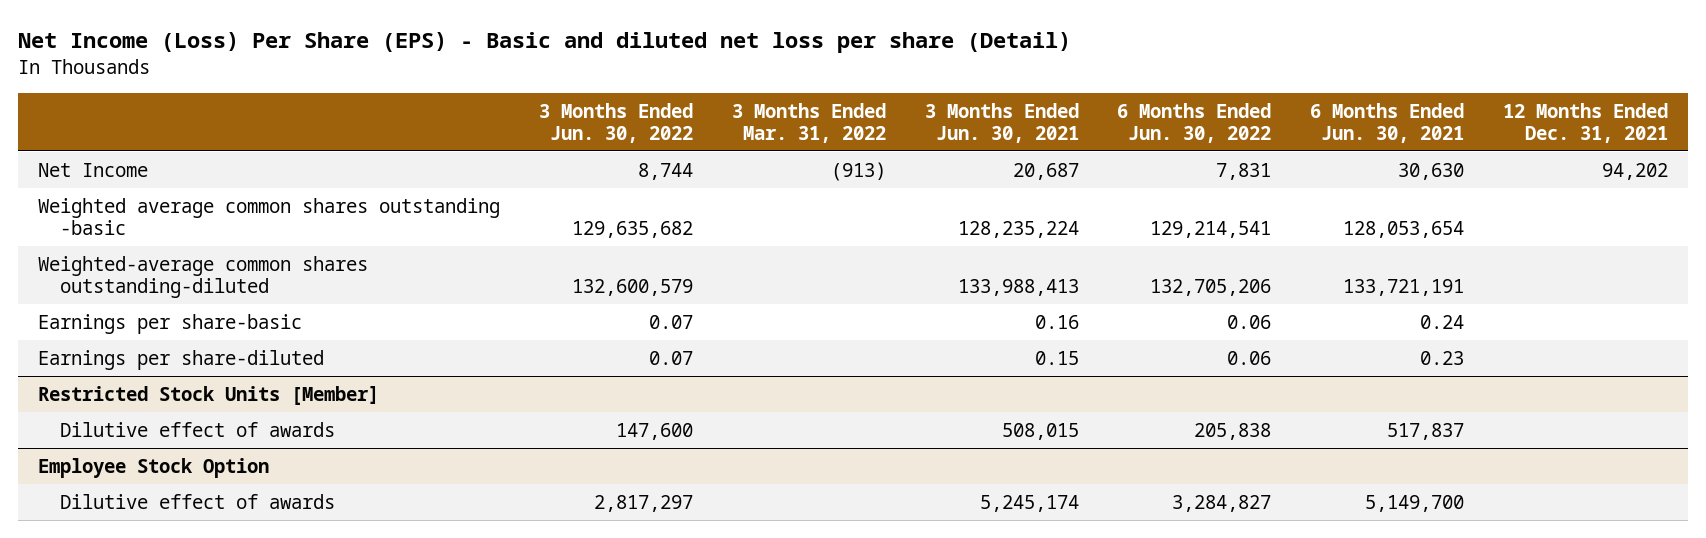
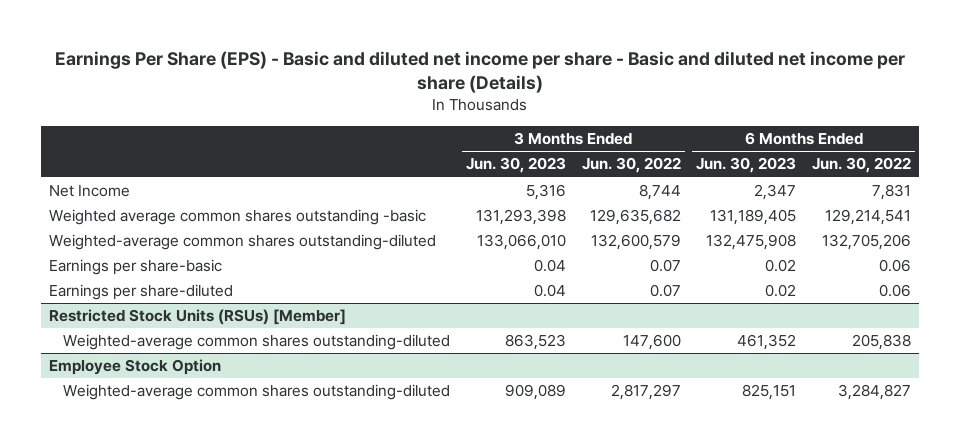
[18,32,1072,54] Net Income (Loss) Per Share (EPS) - Basic and diluted net loss per share (Detail) -> [54,51,905,94] Earnings Per Share (EPS) - Basic and diluted net income per share - Basic and diluted net income per share (Details)
[731,102,886,143] 3 Months Ended Mar. 31, 2022 -> none
[924,102,1079,143] 3 Months Ended Jun. 30, 2021 -> none
[1310,102,1465,143] 6 Months Ended Jun. 30, 2021 -> none
[1503,102,1669,143] 12 Months Ended Dec. 31, 2021 -> none
none -> [466,157,567,174] Jun. 30, 2023
none -> [696,157,797,174] Jun. 30, 2023
[37,385,379,405] Restricted Stock Units [Member] -> [48,309,346,326] Restricted Stock Units (RSUs) [Member]
[60,421,336,437] Dilutive effect of awards -> [63,334,451,351] Weighted-average common shares outstanding-diluted
[60,493,336,509] Dilutive effect of awards -> [63,384,451,401] Weighted-average common shares outstanding-diluted

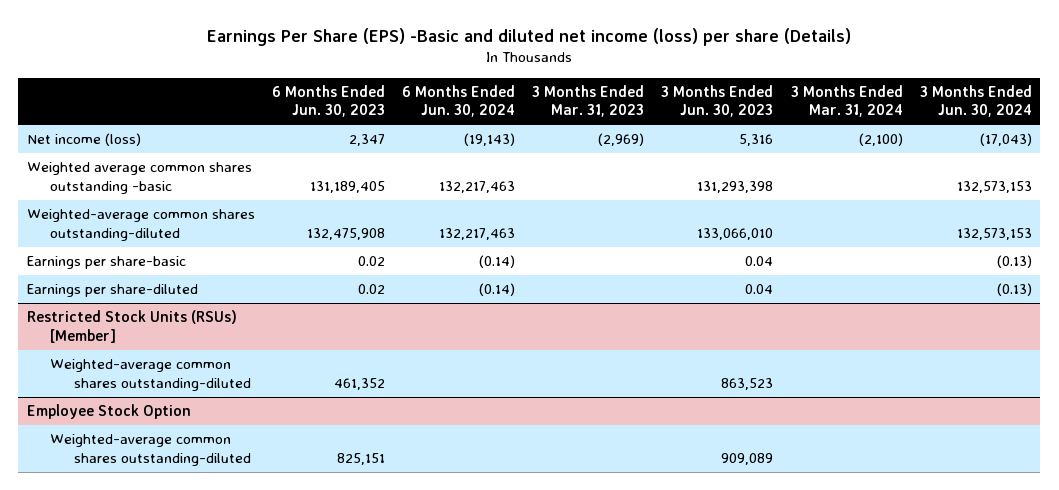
[54,51,905,94] Earnings Per Share (EPS) - Basic and diluted net income per share - Basic and diluted net income per share (Details) -> [207,28,852,47] Earnings Per Share (EPS) -Basic and diluted net income (loss) per share (Details)
[581,157,681,174] Jun. 30, 2022 -> none
[811,157,911,174] Jun. 30, 2022 -> none
none -> [402,84,516,118] 6 Months Ended Jun. 30, 2024
none -> [532,84,645,118] 3 Months Ended Mar. 31, 2023
none -> [790,84,903,118] 3 Months Ended Mar. 31, 2024
none -> [919,84,1032,118] 3 Months Ended Jun. 30, 2024
[48,185,130,198] Net Income -> [27,133,142,147] Net income (loss)

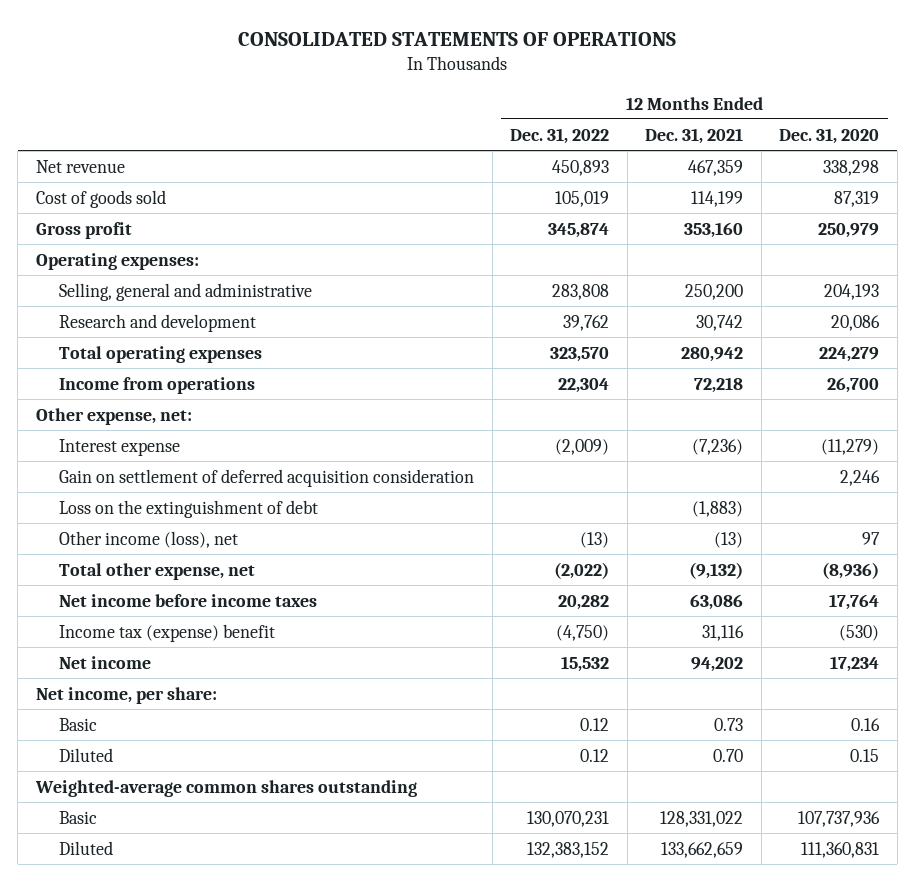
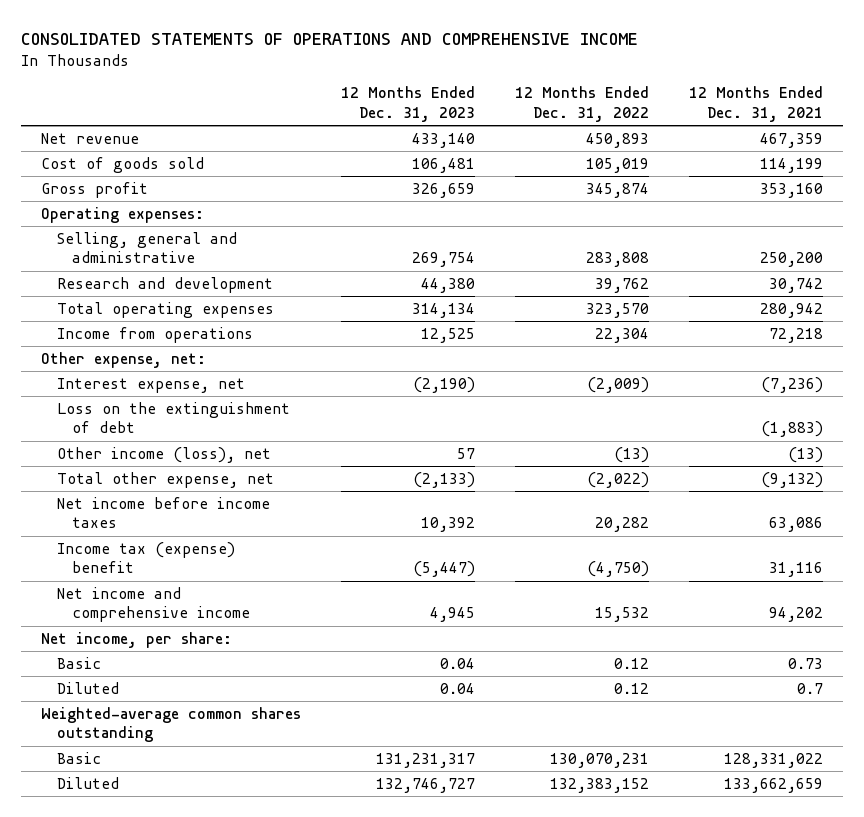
[238,31,677,46] CONSOLIDATED STATEMENTS OF OPERATIONS -> [21,32,639,45] CONSOLIDATED STATEMENTS OF OPERATIONS AND COMPREHENSIVE INCOME
[779,127,880,144] Dec. 31, 2020 -> none
none -> [341,86,476,123] 12 Months Ended Dec. 31, 2023
[59,468,475,487] Gain on settlement of deferred acquisition consideration -> none
[59,438,181,456] Interest expense -> [56,377,245,393] Interest expense, net
[59,655,152,669] Net income -> [56,586,251,623] Net income and comprehensive income
[713,748,744,762] 0.70 -> [797,682,824,694] 0.7

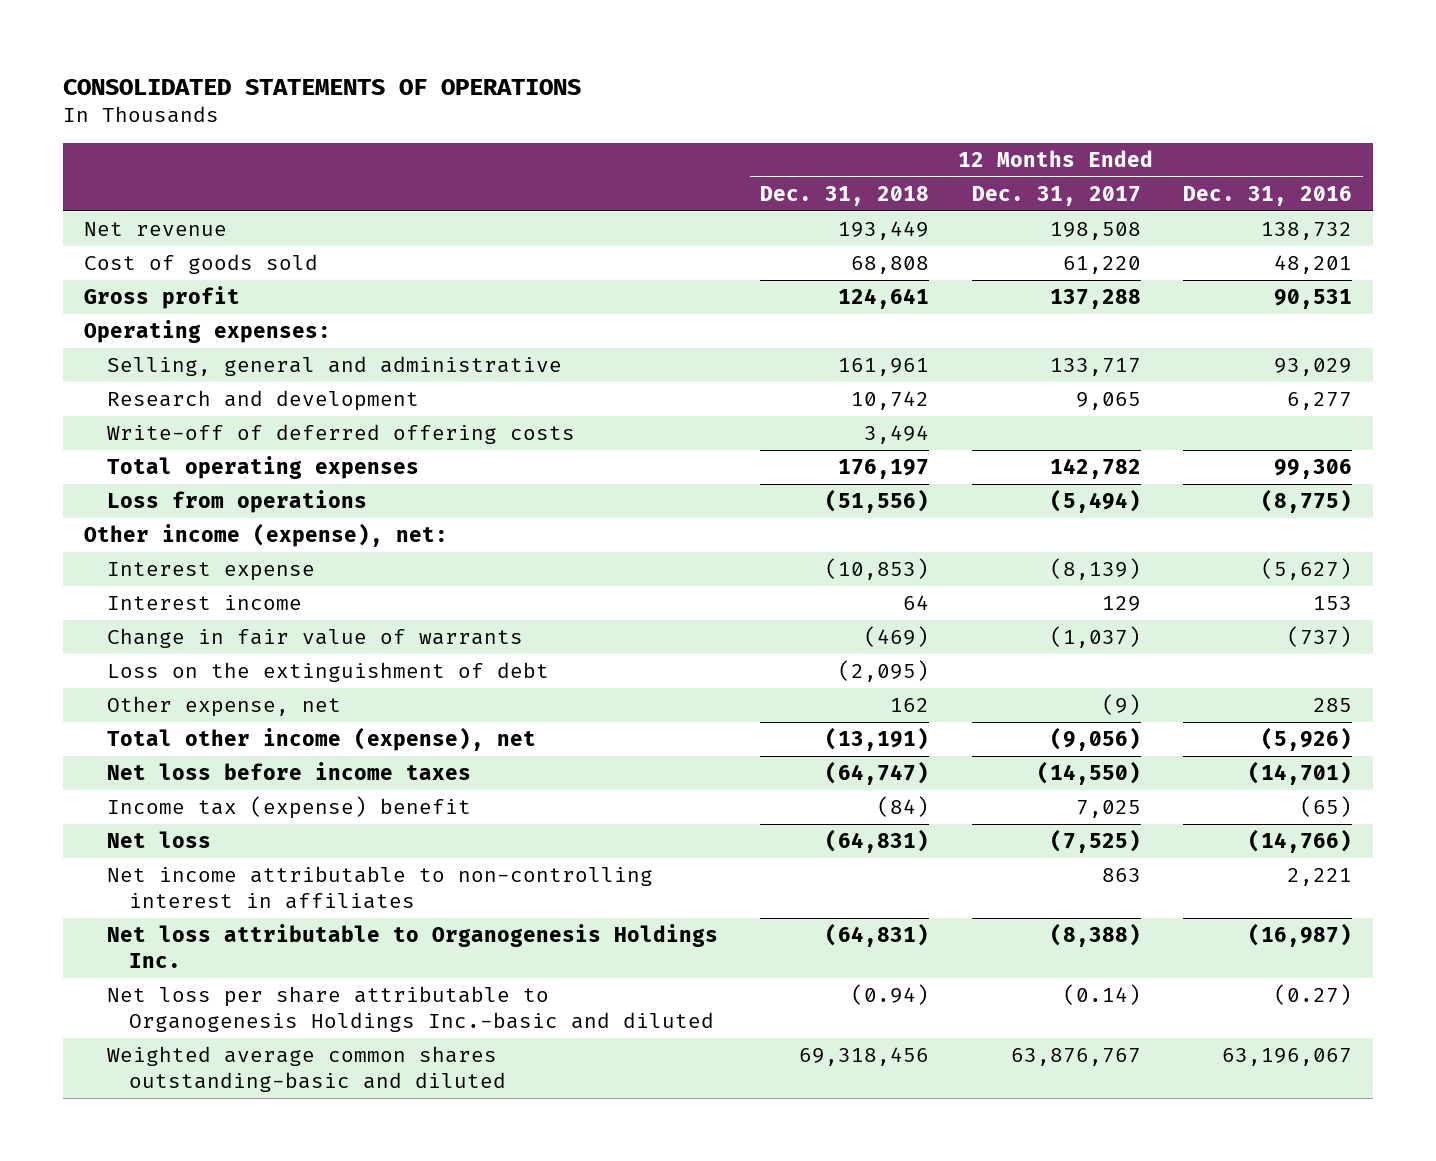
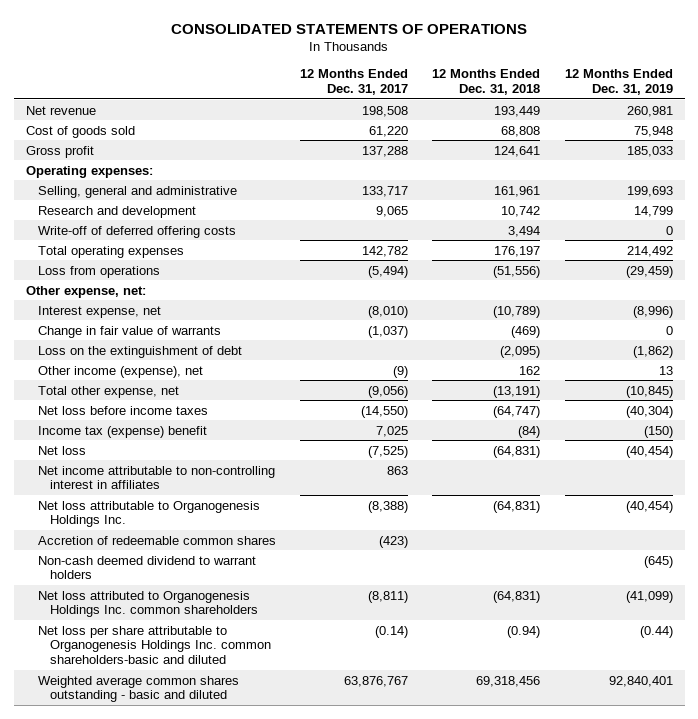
[1183,185,1353,206] Dec. 31, 2016 -> none
none -> [564,69,673,96] 12 Months Ended Dec. 31, 2019
[106,595,302,611] Interest income -> none
[84,523,449,548] Other income (expense), net: -> [25,285,146,298] Other expense, net:
[106,562,315,582] Interest expense -> [37,305,161,318] Interest expense, net
[825,558,930,581] (10,853) -> [493,305,541,318] (10,789)
[1049,558,1141,581] (8,139) -> [367,305,408,318] (8,010)
[106,696,341,718] Other expense, net -> [37,365,203,378] Other income (expense), net
[106,727,536,752] Total other income (expense), net -> [37,385,179,398] Total other expense, net
none -> [37,535,276,545] Accretion of redeemable common shares
none -> [37,555,256,580] Non-cash deemed dividend to warrant holders
none -> [37,590,258,618] Net loss attributed to Organogenesis Holdings Inc. common shareholders
[106,986,715,1033] Net loss per share attributable to Organogenesis Holdings Inc.-basic and diluted -> [37,625,271,665] Net loss per share attributable to Organogenesis Holdings Inc. common shareholders-basic and diluted
[106,1046,507,1093] Weighted average common shares outstanding-basic and diluted -> [37,675,239,703] Weighted average common shares outstanding - basic and diluted

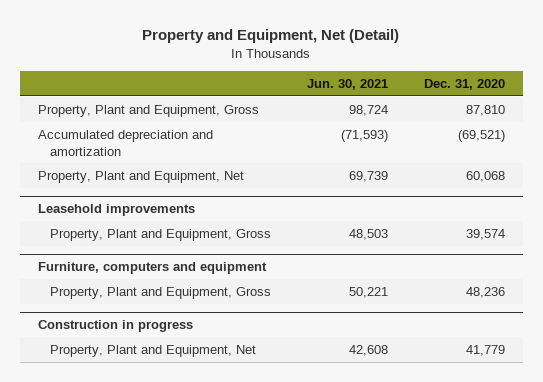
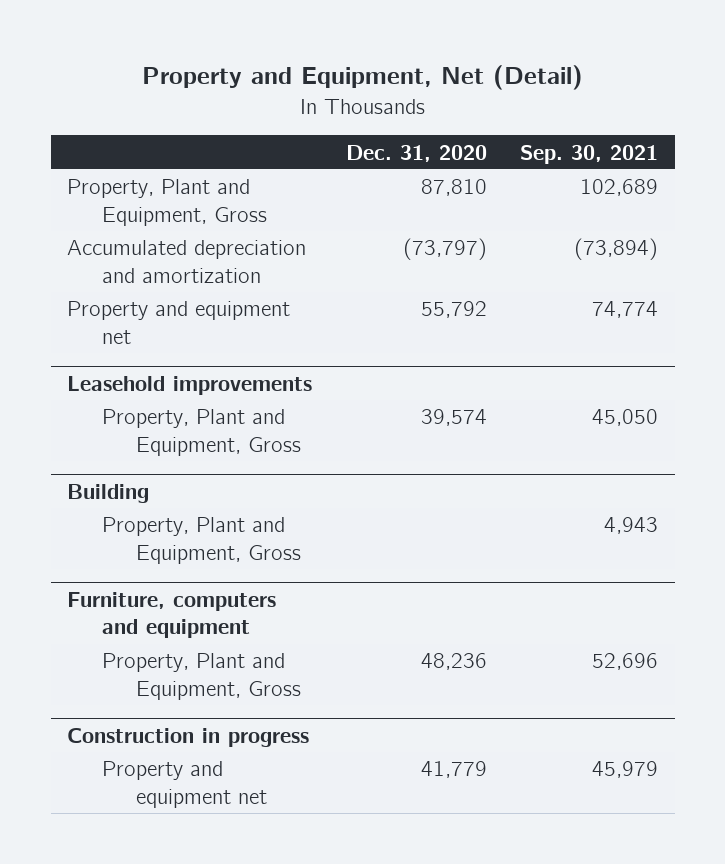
[307,78,389,90] Jun. 30, 2021 -> none
none -> [519,144,658,164] Sep. 30, 2021
[457,129,505,142] (69,521) -> [402,238,487,261] (73,797)
[37,170,244,183] Property, Plant and Equipment, Net -> [67,301,291,344] Property and equipment net
[465,170,505,182] 60,068 -> [420,301,487,319] 55,792
none -> [67,483,150,503] Building
none -> [101,517,301,564] Property, Plant and Equipment, Gross
[50,344,257,357] Property, Plant and Equipment, Net -> [101,761,267,808] Property and equipment net

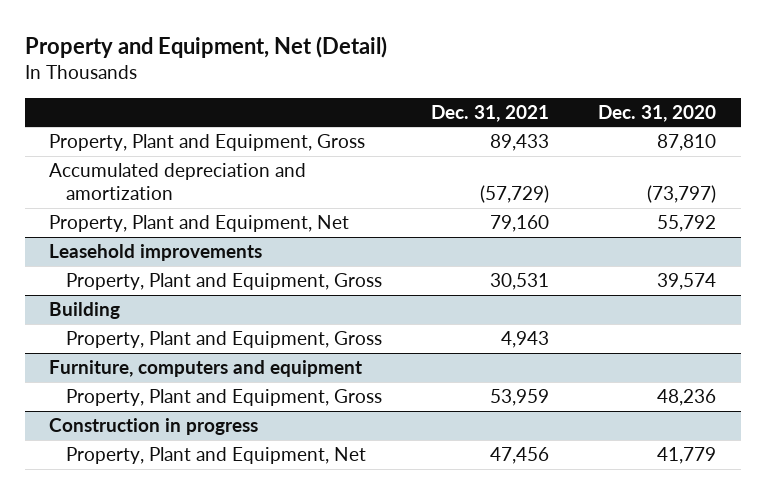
[519,144,658,164] Sep. 30, 2021 -> none
none -> [431,104,550,122] Dec. 31, 2021
[67,301,291,344] Property and equipment net -> [49,215,350,233] Property, Plant and Equipment, Net
[101,761,267,808] Property and equipment net -> [66,447,367,465] Property, Plant and Equipment, Net

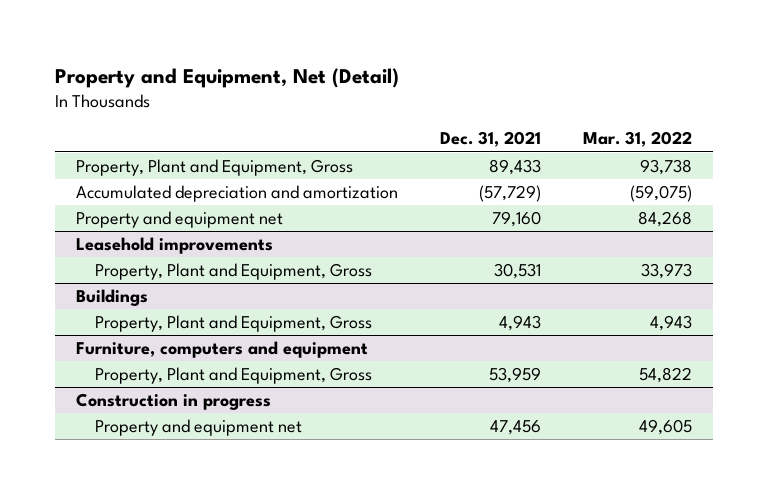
[598,104,717,122] Dec. 31, 2020 -> none
none -> [582,131,692,148] Mar. 31, 2022
[49,215,350,233] Property, Plant and Equipment, Net -> [75,211,283,229] Property and equipment net
[49,302,121,320] Building -> [75,289,148,307] Buildings
[66,447,367,465] Property, Plant and Equipment, Net -> [95,419,303,437] Property and equipment net

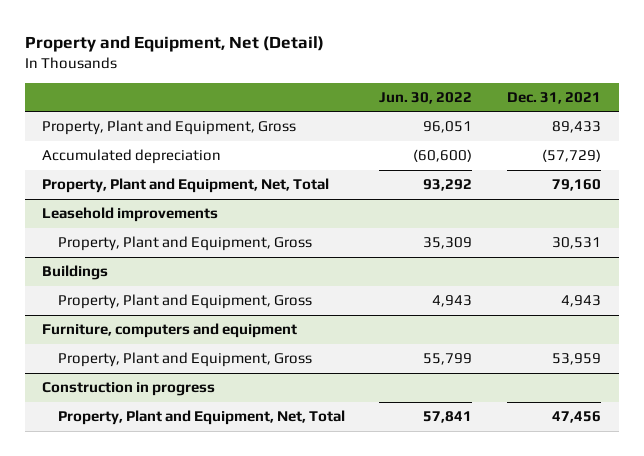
[582,131,692,148] Mar. 31, 2022 -> none
none -> [379,91,473,104] Jun. 30, 2022
[75,185,398,203] Accumulated depreciation and amortization -> [42,149,222,165] Accumulated depreciation
[75,211,283,229] Property and equipment net -> [42,178,330,194] Property, Plant and Equipment, Net, Total
[95,419,303,437] Property and equipment net -> [57,410,345,426] Property, Plant and Equipment, Net, Total

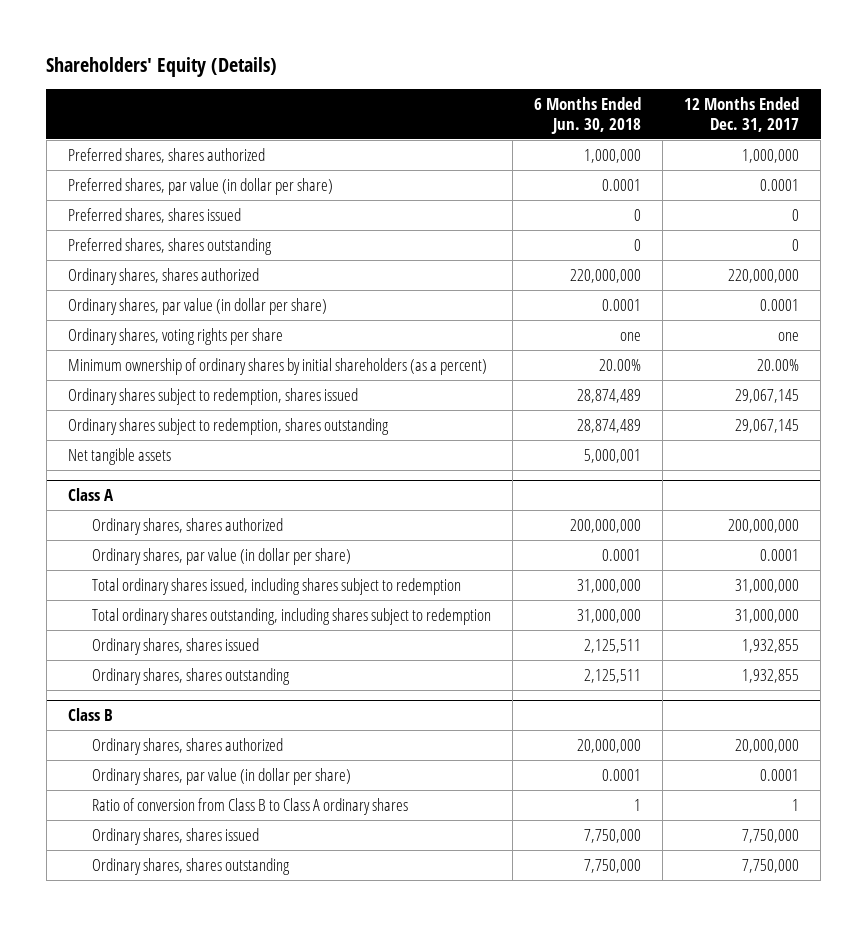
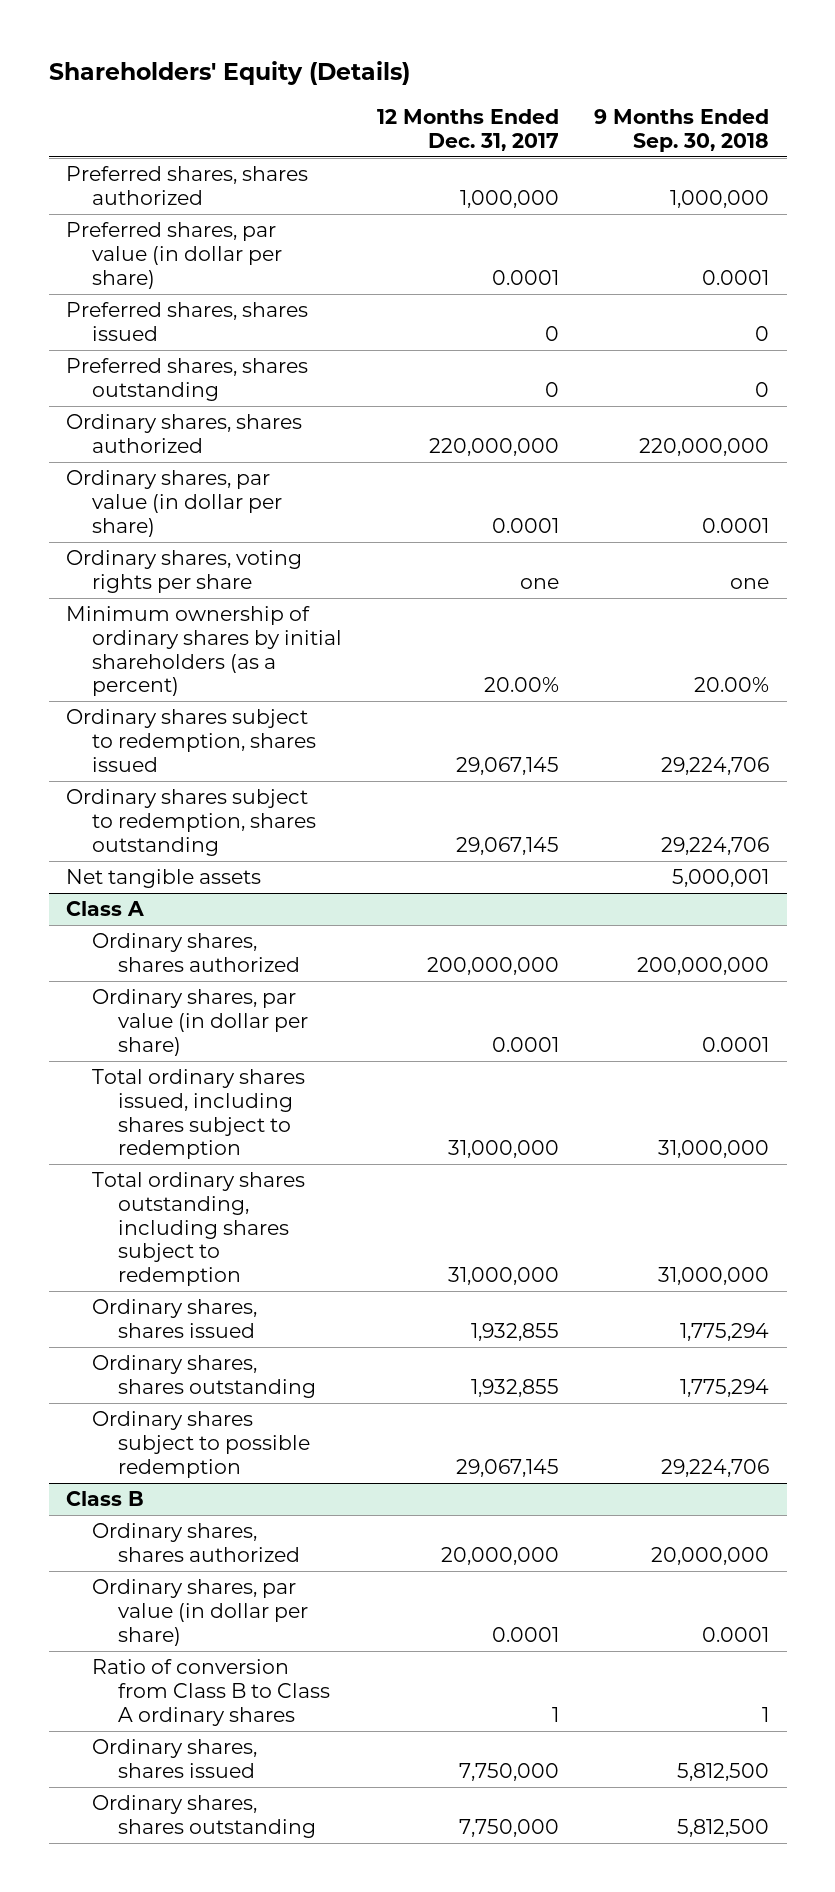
[534,96,642,134] 6 Months Ended Jun. 30, 2018 -> none
none -> [594,109,770,152] 9 Months Ended Sep. 30, 2018
none -> [91,1411,310,1478] Ordinary shares subject to possible redemption

